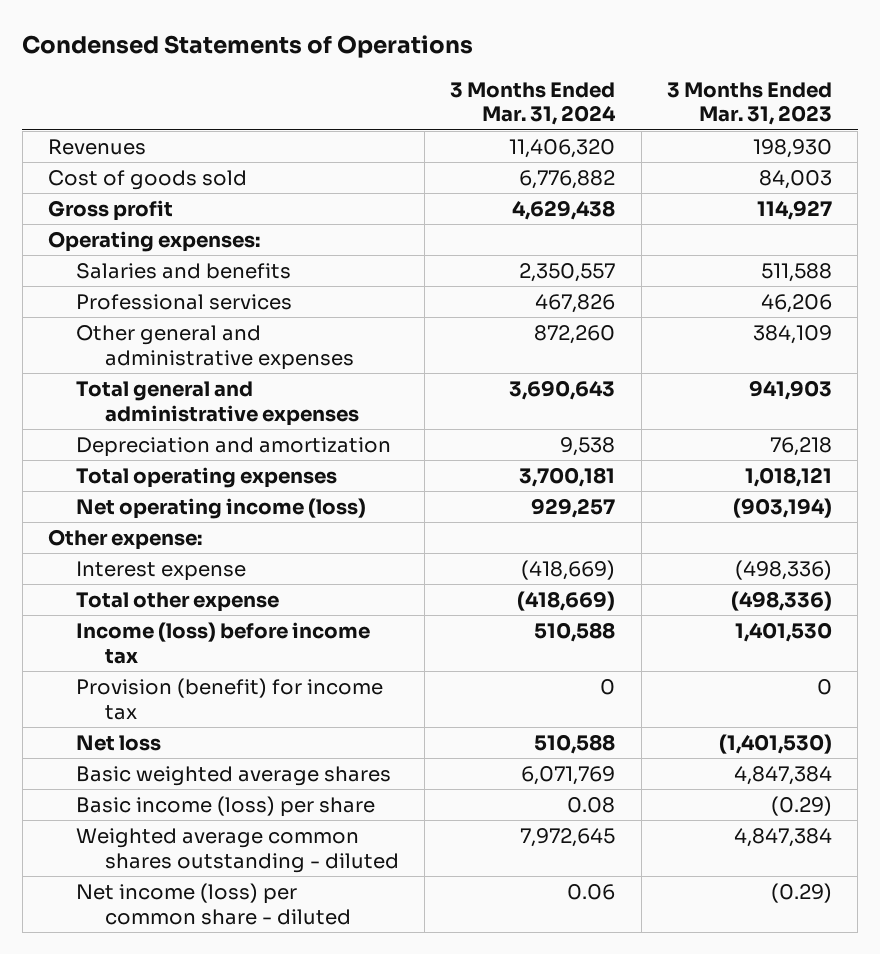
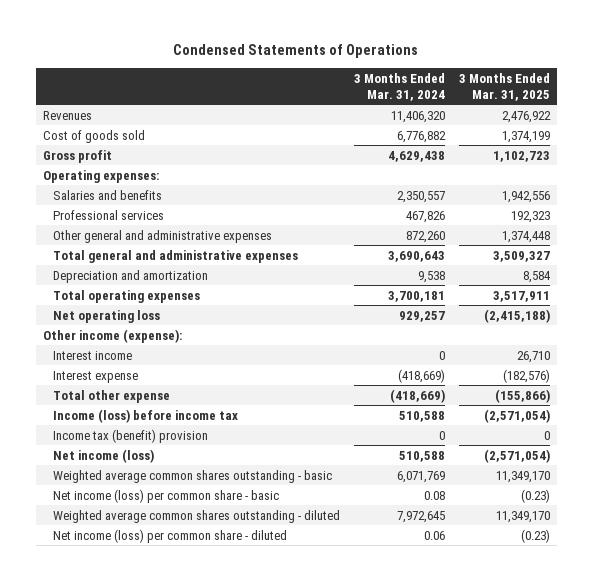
[666,81,832,126] 3 Months Ended Mar. 31, 2023 -> none
none -> [458,72,550,101] 3 Months Ended Mar. 31, 2025
[76,498,367,520] Net operating income (loss) -> [53,309,161,323] Net operating loss
[47,529,202,551] Other expense: -> [42,328,182,343] Other income (expense):
none -> [53,350,133,360] Interest income
[76,678,384,720] Provision (benefit) for income tax -> [53,428,209,443] Income tax (benefit) provision
[76,735,162,752] Net loss -> [53,448,155,463] Net income (loss)
[76,766,392,787] Basic weighted average shares -> [53,469,333,483] Weighted average common shares outstanding - basic
[76,796,376,818] Basic income (loss) per share -> [53,488,280,503] Net income (loss) per common share - basic

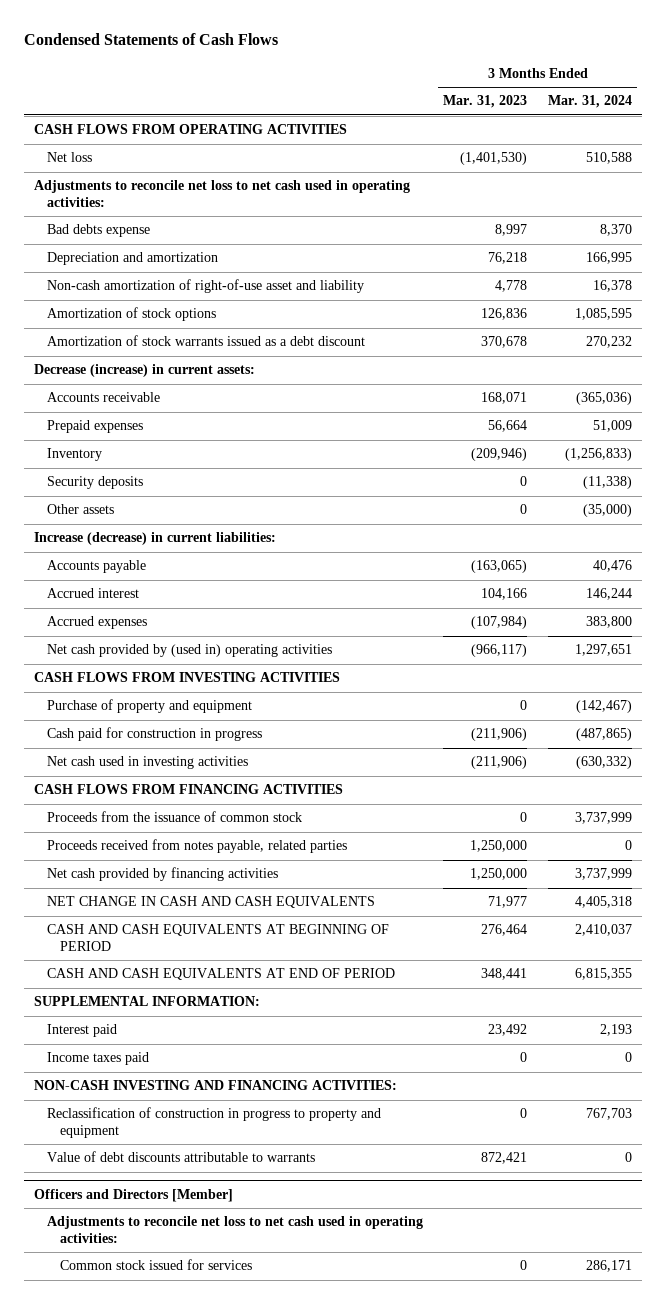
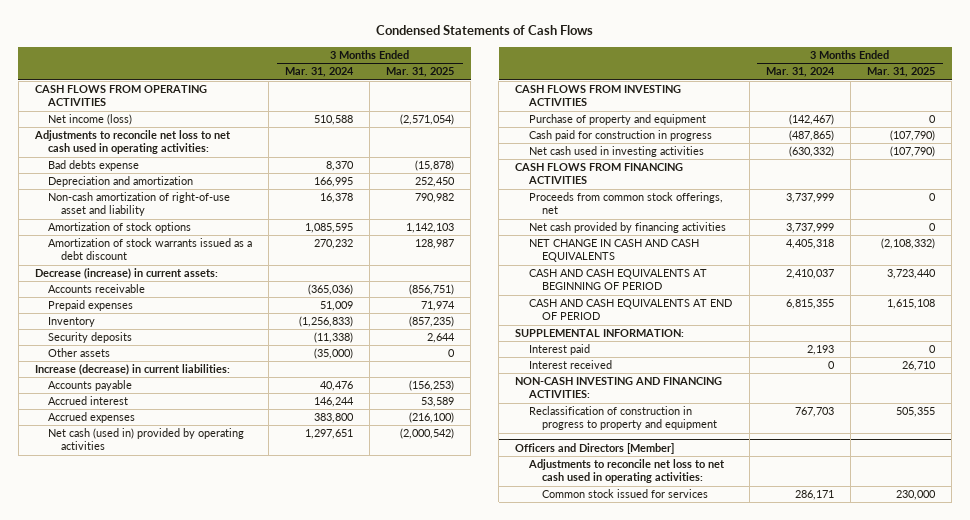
[443,95,528,109] Mar. 31, 2023 -> none
none -> [386,67,455,78] Mar. 31, 2025
[47,152,93,163] Net loss -> [47,114,132,126] Net income (loss)
[47,644,333,658] Net cash provided by (used in) operating activities -> [47,428,244,451] Net cash (used in) provided by operating activities
[47,839,348,854] Proceeds received from notes payable, related parties -> none
[47,811,303,823] Proceeds from the issuance of common stock -> [528,192,723,215] Proceeds from common stock offerings, net
[47,1052,150,1066] Income taxes paid -> none
none -> [528,360,612,370] Interest received
[47,1151,316,1163] Value of debt discounts attributable to warrants -> none

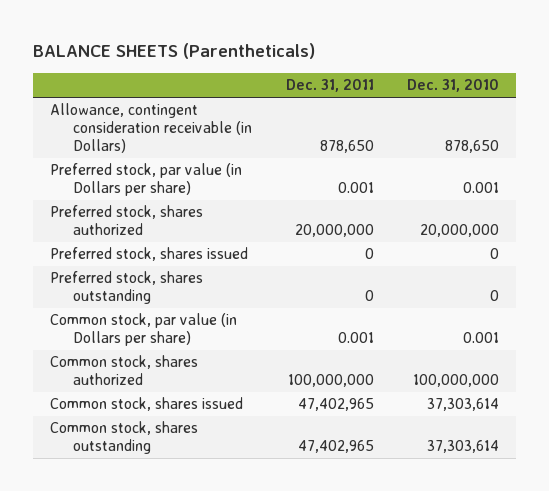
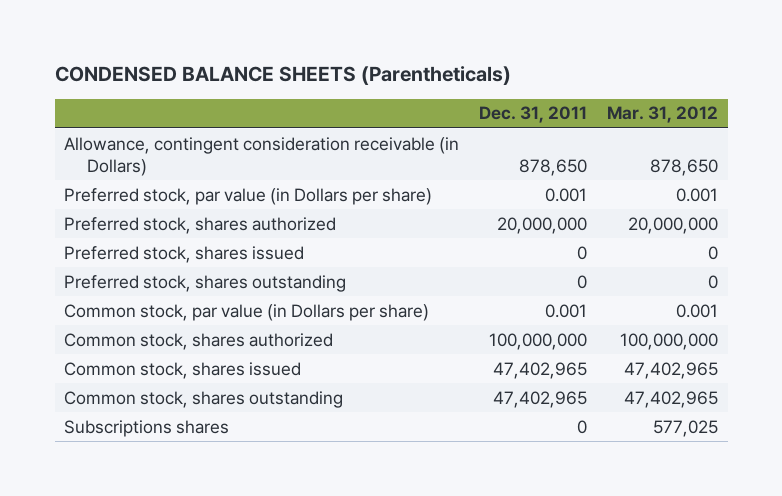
[33,43,316,60] BALANCE SHEETS (Parentheticals) -> [54,66,511,86] CONDENSED BALANCE SHEETS (Parentheticals)
[407,79,500,93] Dec. 31, 2010 -> none
none -> [607,106,719,124] Mar. 31, 2012
none -> [64,419,230,437] Subscriptions shares

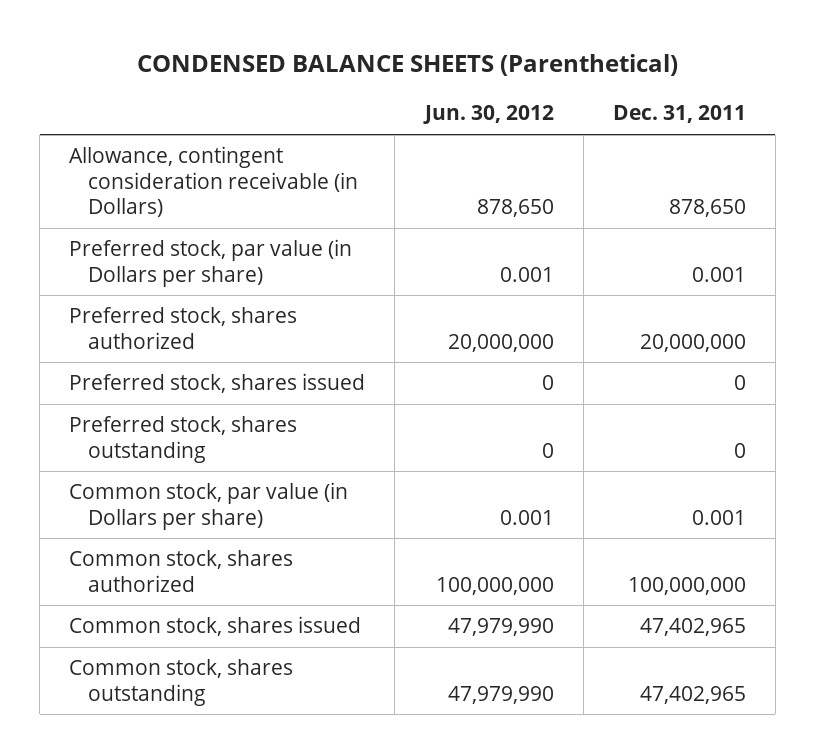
[54,66,511,86] CONDENSED BALANCE SHEETS (Parentheticals) -> [136,53,678,76] CONDENSED BALANCE SHEETS (Parenthetical)
[607,106,719,124] Mar. 31, 2012 -> none
none -> [422,105,554,125] Jun. 30, 2012
[64,419,230,437] Subscriptions shares -> none

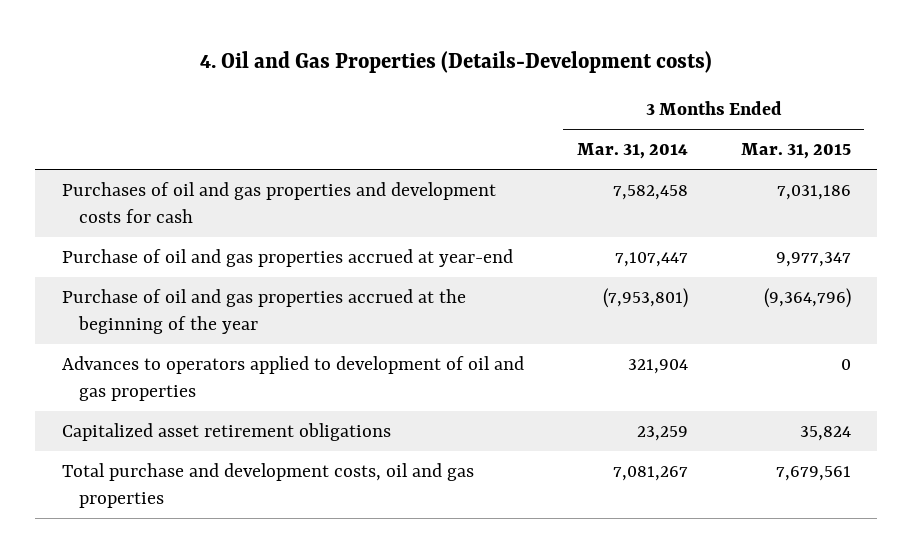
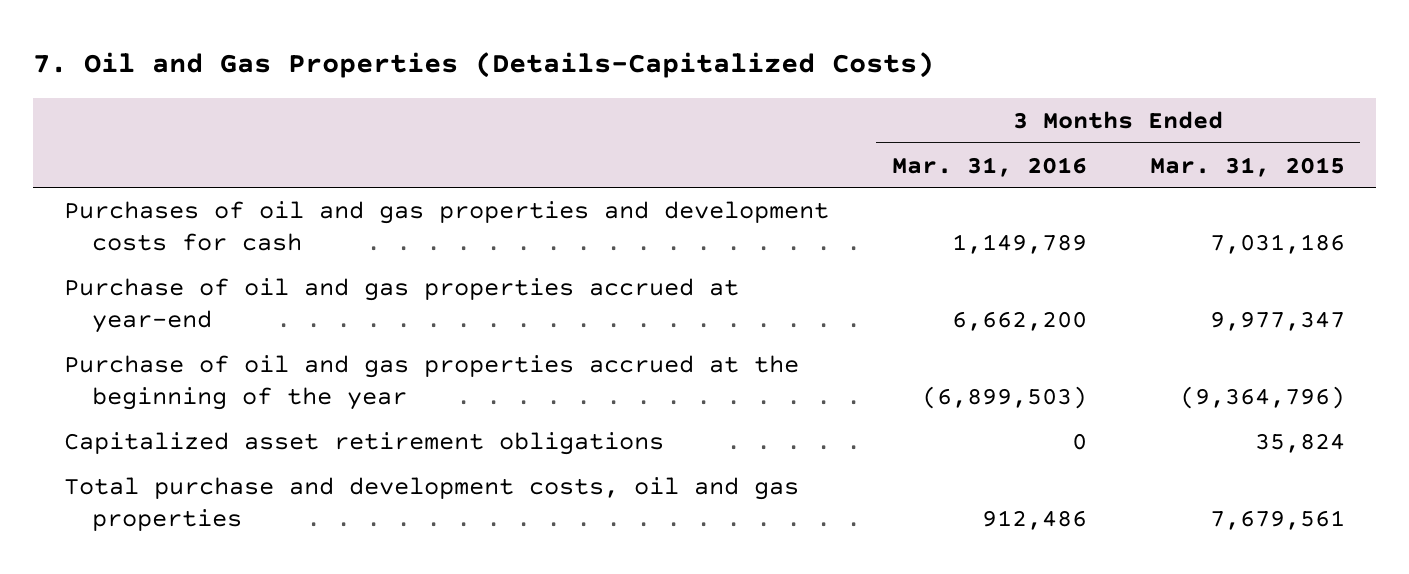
[200,50,713,73] 4. Oil and Gas Properties (Details-Development costs) -> [33,52,935,79] 7. Oil and Gas Properties (Details-Capitalized Costs)
[576,143,688,160] Mar. 31, 2014 -> none
none -> [891,156,1087,177] Mar. 31, 2016
[61,356,524,401] Advances to operators applied to development of oil and gas properties -> none

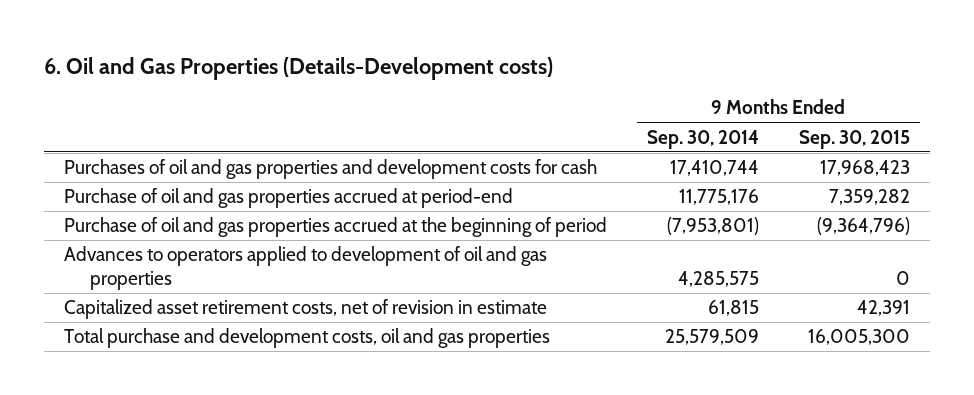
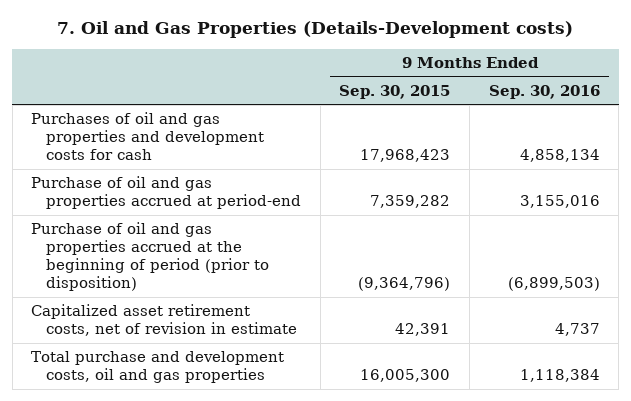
[43,56,553,80] 6. Oil and Gas Properties (Details-Development costs) -> [57,21,574,39] 7. Oil and Gas Properties (Details-Development costs)
[646,129,759,149] Sep. 30, 2014 -> none
none -> [488,84,600,99] Sep. 30, 2016
[63,246,547,290] Advances to operators applied to development of oil and gas properties -> none
[63,217,607,238] Purchase of oil and gas properties accrued at the beginning of period -> [31,222,270,292] Purchase of oil and gas properties accrued at the beginning of period (prior to disposition)

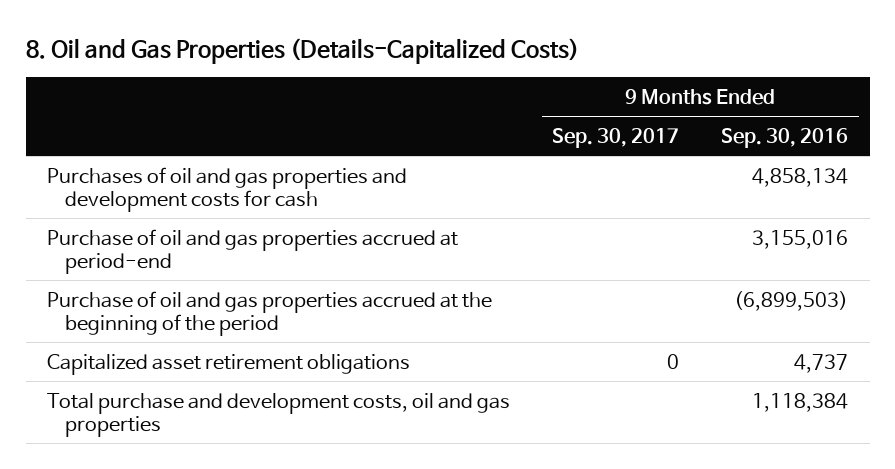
[57,21,574,39] 7. Oil and Gas Properties (Details-Development costs) -> [25,38,579,65] 8. Oil and Gas Properties (Details-Capitalized Costs)
[339,84,451,99] Sep. 30, 2015 -> none
none -> [552,128,680,149] Sep. 30, 2017
[31,222,270,292] Purchase of oil and gas properties accrued at the beginning of period (prior to disposition) -> [47,290,493,337] Purchase of oil and gas properties accrued at the beginning of the period
[31,304,298,337] Capitalized asset retirement costs, net of revision in estimate -> [47,353,411,375] Capitalized asset retirement obligations

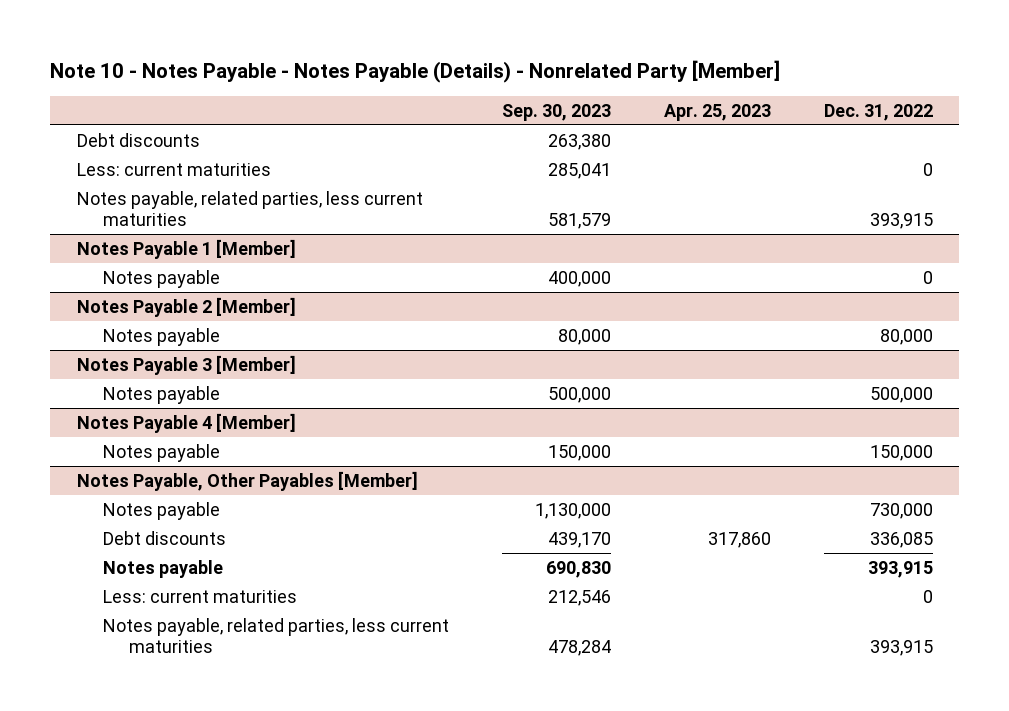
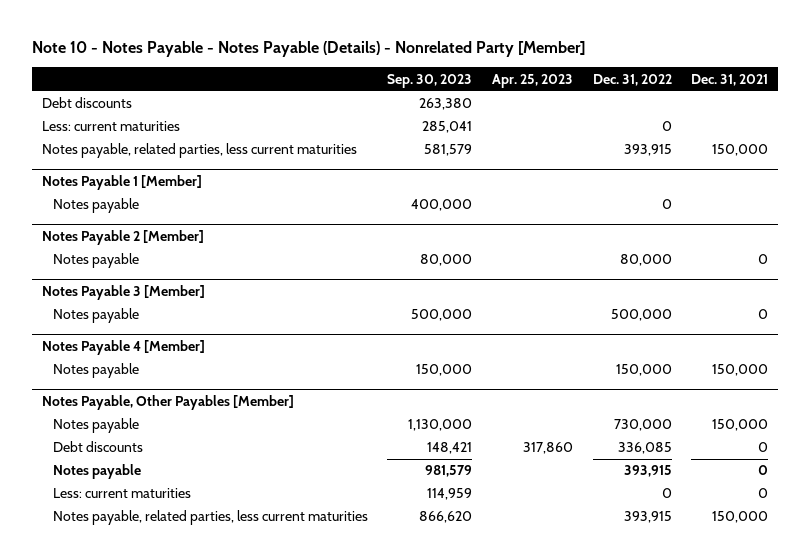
none -> [691,73,769,86] Dec. 31, 2021
[547,531,611,548] 439,170 -> [427,442,473,455] 148,421
[545,560,611,578] 690,830 -> [425,465,473,478] 981,579
[547,589,611,606] 212,546 -> [427,488,473,501] 114,959
[547,639,611,656] 478,284 -> [419,511,473,524] 866,620

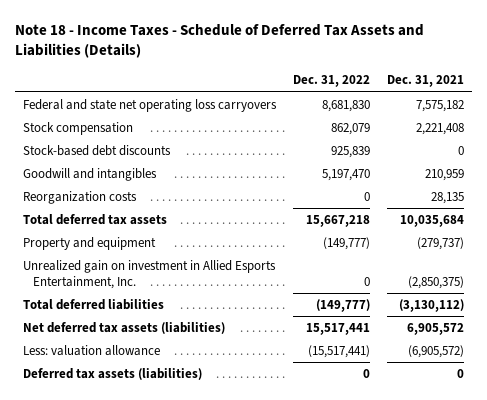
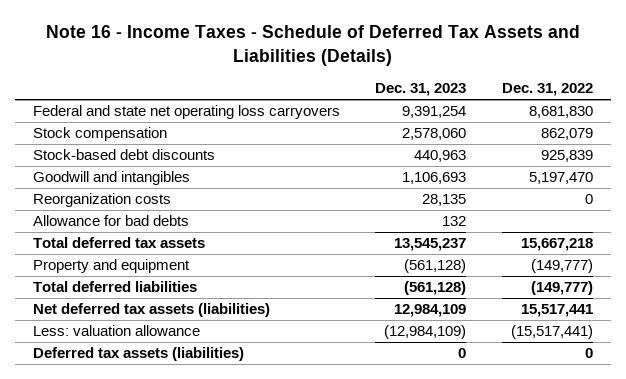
[15,24,425,59] Note 18 - Income Taxes - Schedule of Deferred Tax Assets and Liabilities (Details) -> [45,25,580,66] Note 16 - Income Taxes - Schedule of Deferred Tax Assets and Liabilities (Details)
[386,75,464,88] Dec. 31, 2021 -> none
none -> [375,83,467,97] Dec. 31, 2023
none -> [32,215,189,227] Allowance for bad debts
[23,259,277,290] Unrealized gain on investment in Allied Esports Entertainment, Inc. -> none

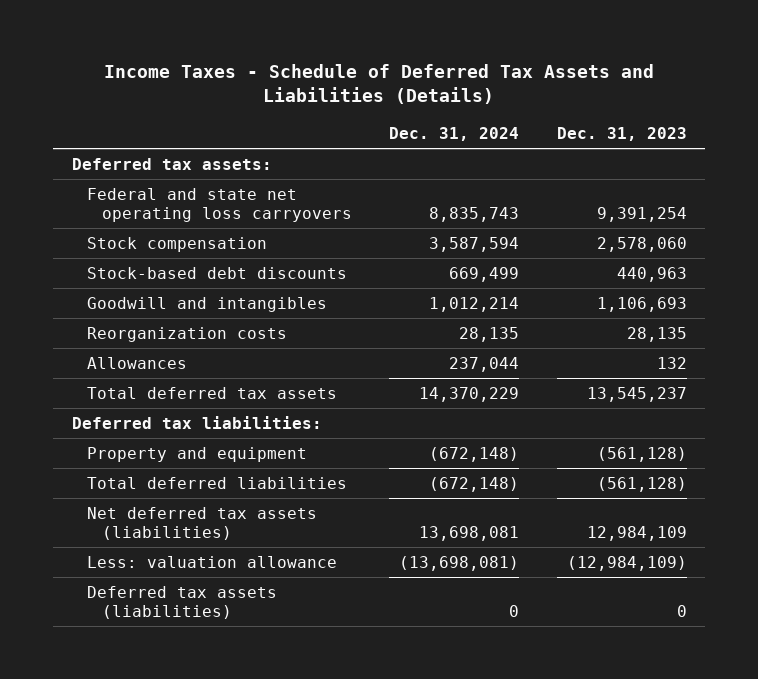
[45,25,580,66] Note 16 - Income Taxes - Schedule of Deferred Tax Assets and Liabilities (Details) -> [104,63,655,105] Income Taxes - Schedule of Deferred Tax Assets and Liabilities (Details)
[502,83,594,97] Dec. 31, 2022 -> none
none -> [389,126,520,141] Dec. 31, 2024
none -> [71,157,272,170] Deferred tax assets:
[32,215,189,227] Allowance for bad debts -> [86,356,187,369] Allowances
none -> [71,415,322,429] Deferred tax liabilities:

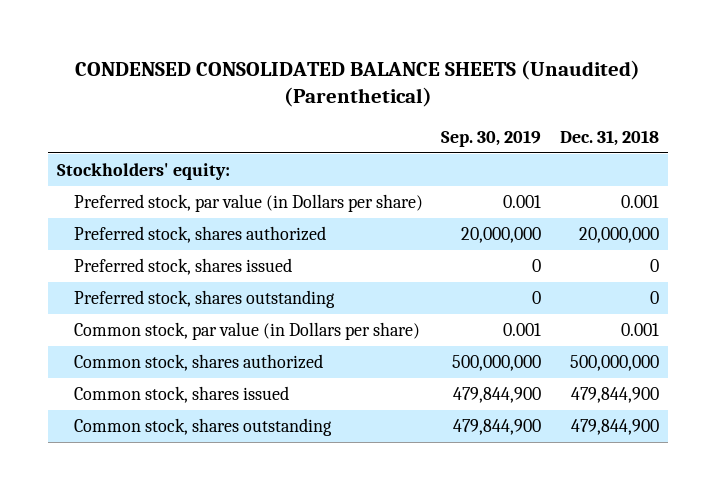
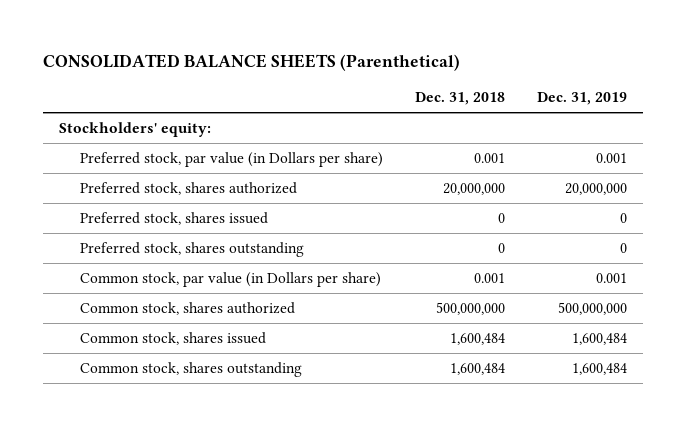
[75,59,641,108] CONDENSED CONSOLIDATED BALANCE SHEETS (Unaudited) (Parenthetical) -> [42,53,460,71] CONSOLIDATED BALANCE SHEETS (Parenthetical)
[441,129,542,147] Sep. 30, 2019 -> none
none -> [536,92,627,106] Dec. 31, 2019
[571,386,660,403] 479,844,900 -> [449,332,505,345] 1,600,484
[571,418,660,435] 479,844,900 -> [449,362,505,375] 1,600,484

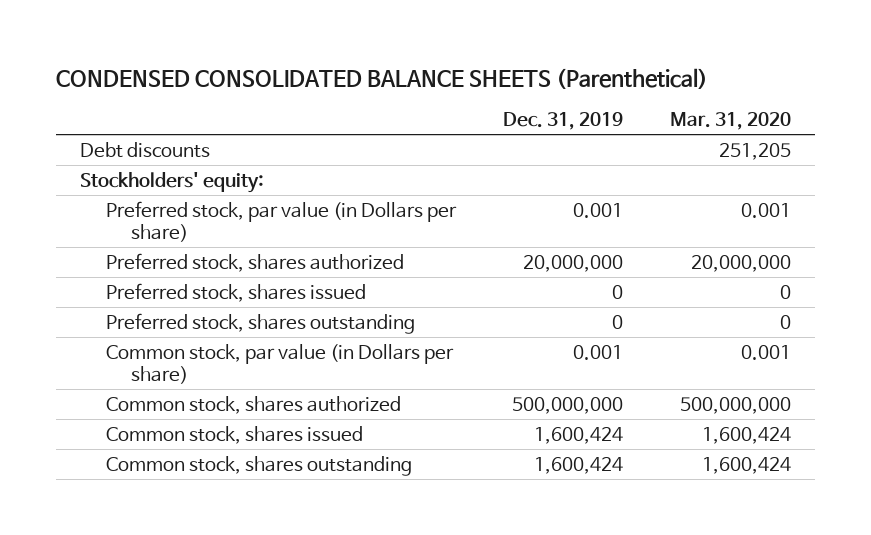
[42,53,460,71] CONSOLIDATED BALANCE SHEETS (Parenthetical) -> [56,67,709,89] CONDENSED CONSOLIDATED BALANCE SHEETS (Parenthetical)
[414,92,505,106] Dec. 31, 2018 -> none
none -> [670,112,792,131] Mar. 31, 2020
none -> [79,141,210,158] Debt discounts
[571,332,627,345] 1,600,484 -> [534,426,624,444] 1,600,424
[571,362,627,375] 1,600,484 -> [534,456,624,474] 1,600,424

